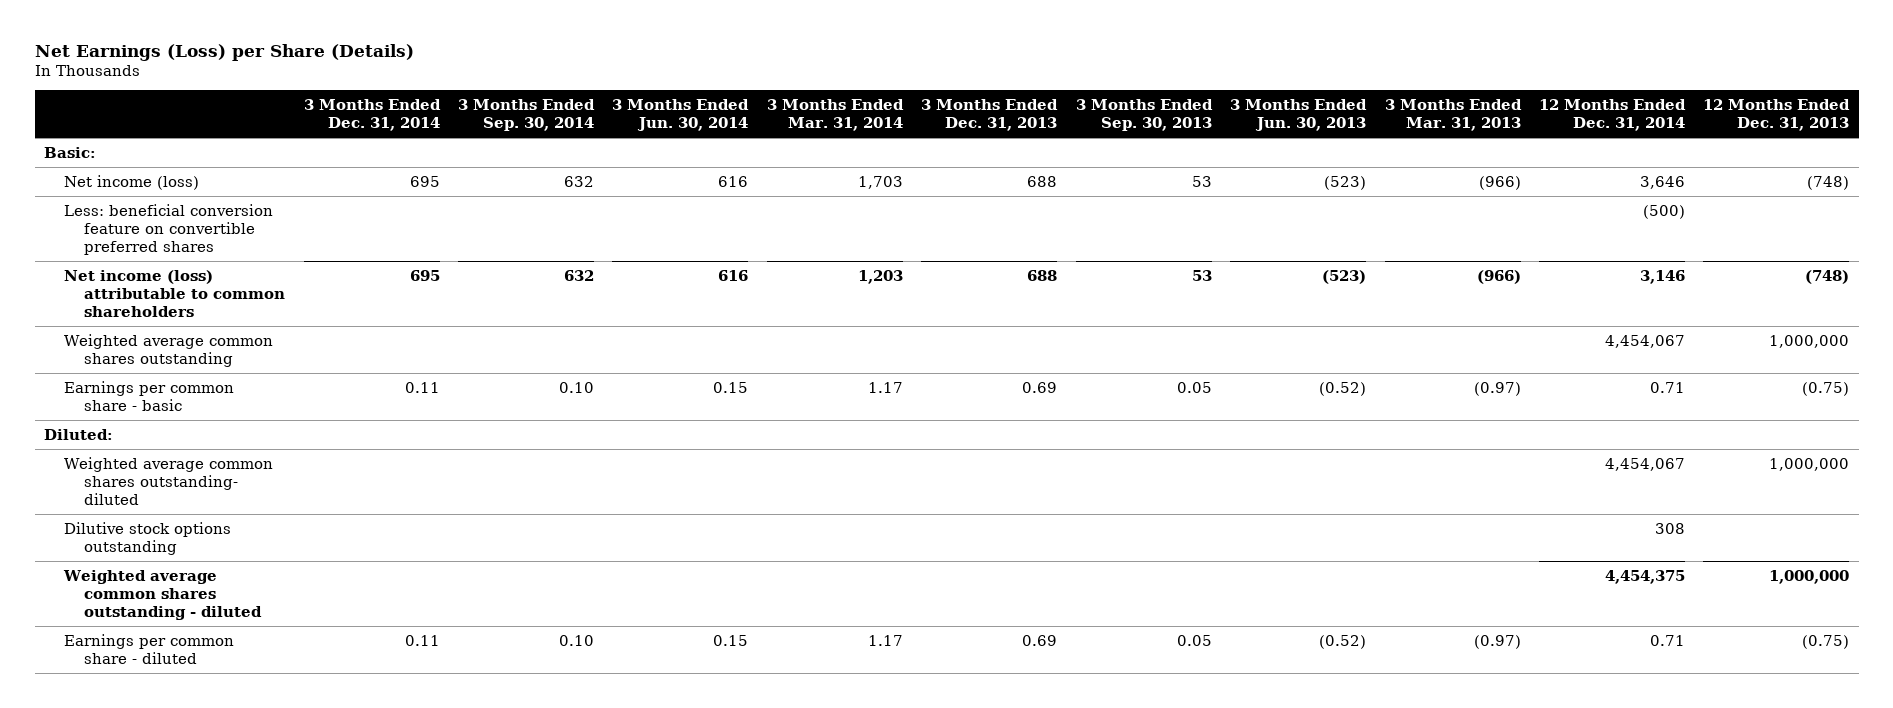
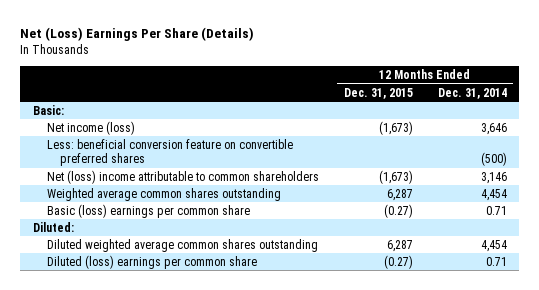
[34,43,414,61] Net Earnings (Loss) per Share (Details) -> [20,27,255,42] Net (Loss) Earnings Per Share (Details)
[303,98,441,131] 3 Months Ended Dec. 31, 2014 -> none
[457,98,595,131] 3 Months Ended Sep. 30, 2014 -> none
[612,98,750,131] 3 Months Ended Jun. 30, 2014 -> none
[766,98,904,131] 3 Months Ended Mar. 31, 2014 -> none
[921,98,1059,131] 3 Months Ended Dec. 31, 2013 -> none
[1075,98,1213,131] 3 Months Ended Sep. 30, 2013 -> none
[1230,98,1368,131] 3 Months Ended Jun. 30, 2013 -> none
[1384,98,1522,131] 3 Months Ended Mar. 31, 2013 -> none
[1703,98,1851,131] 12 Months Ended Dec. 31, 2013 -> none
none -> [343,87,413,99] Dec. 31, 2015
[63,269,286,317] Net income (loss) attributable to common shareholders -> [46,169,319,184] Net (loss) income attributable to common shareholders
[1605,334,1686,348] 4,454,067 -> [480,188,507,201] 4,454
[63,380,234,411] Earnings per common share - basic -> [46,203,250,218] Basic (loss) earnings per common share
[63,456,273,505] Weighted average common shares outstanding- diluted -> none
[63,521,231,555] Dilutive stock options outstanding -> none
[62,569,263,620] Weighted average common shares outstanding - diluted -> [46,238,318,252] Diluted weighted average common shares outstanding
[1605,569,1686,584] 4,454,375 -> [480,239,507,252] 4,454
[63,633,234,664] Earnings per common share - diluted -> [46,254,257,269] Diluted (loss) earnings per common share

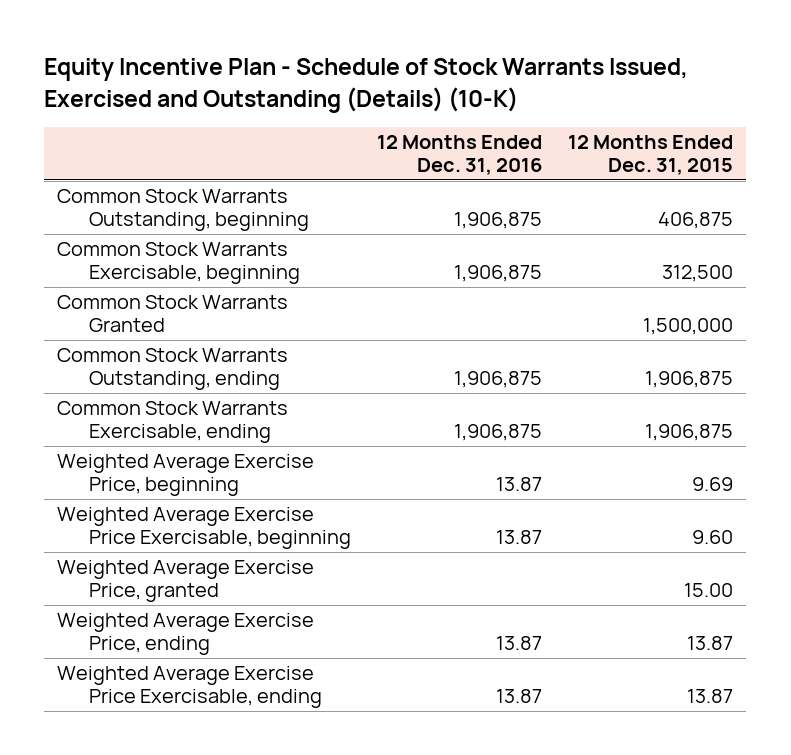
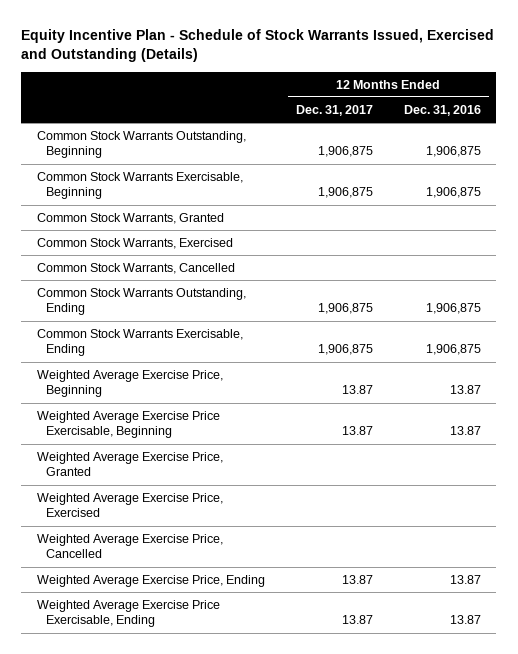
[44,58,689,113] Equity Incentive Plan - Schedule of Stock Warrants Issued, Exercised and Outstanding (Details) (10-K) -> [21,29,495,63] Equity Incentive Plan - Schedule of Stock Warrants Issued, Exercised and Outstanding (Details)
[568,134,734,176] 12 Months Ended Dec. 31, 2015 -> none
none -> [295,104,373,116] Dec. 31, 2017
[57,188,310,232] Common Stock Warrants Outstanding, beginning -> [36,130,246,159] Common Stock Warrants Outstanding, Beginning
[57,241,301,285] Common Stock Warrants Exercisable, beginning -> [36,171,243,200] Common Stock Warrants Exercisable, Beginning
[57,294,289,333] Common Stock Warrants Granted -> [36,212,224,224] Common Stock Warrants, Granted
none -> [36,237,233,249] Common Stock Warrants, Exercised
none -> [36,262,235,274] Common Stock Warrants, Cancelled
[57,347,289,391] Common Stock Warrants Outstanding, ending -> [36,287,246,316] Common Stock Warrants Outstanding, Ending
[57,400,289,444] Common Stock Warrants Exercisable, ending -> [36,328,243,357] Common Stock Warrants Exercisable, Ending
[57,453,315,497] Weighted Average Exercise Price, beginning -> [36,369,223,398] Weighted Average Exercise Price, Beginning
[57,506,352,550] Weighted Average Exercise Price Exercisable, beginning -> [36,410,220,439] Weighted Average Exercise Price Exercisable, Beginning
[57,559,315,603] Weighted Average Exercise Price, granted -> [36,451,223,477] Weighted Average Exercise Price, Granted
none -> [36,492,223,518] Weighted Average Exercise Price, Exercised
none -> [36,533,223,559] Weighted Average Exercise Price, Cancelled
[57,612,315,656] Weighted Average Exercise Price, ending -> [36,574,265,587] Weighted Average Exercise Price, Ending
[57,665,323,709] Weighted Average Exercise Price Exercisable, ending -> [36,599,220,628] Weighted Average Exercise Price Exercisable, Ending

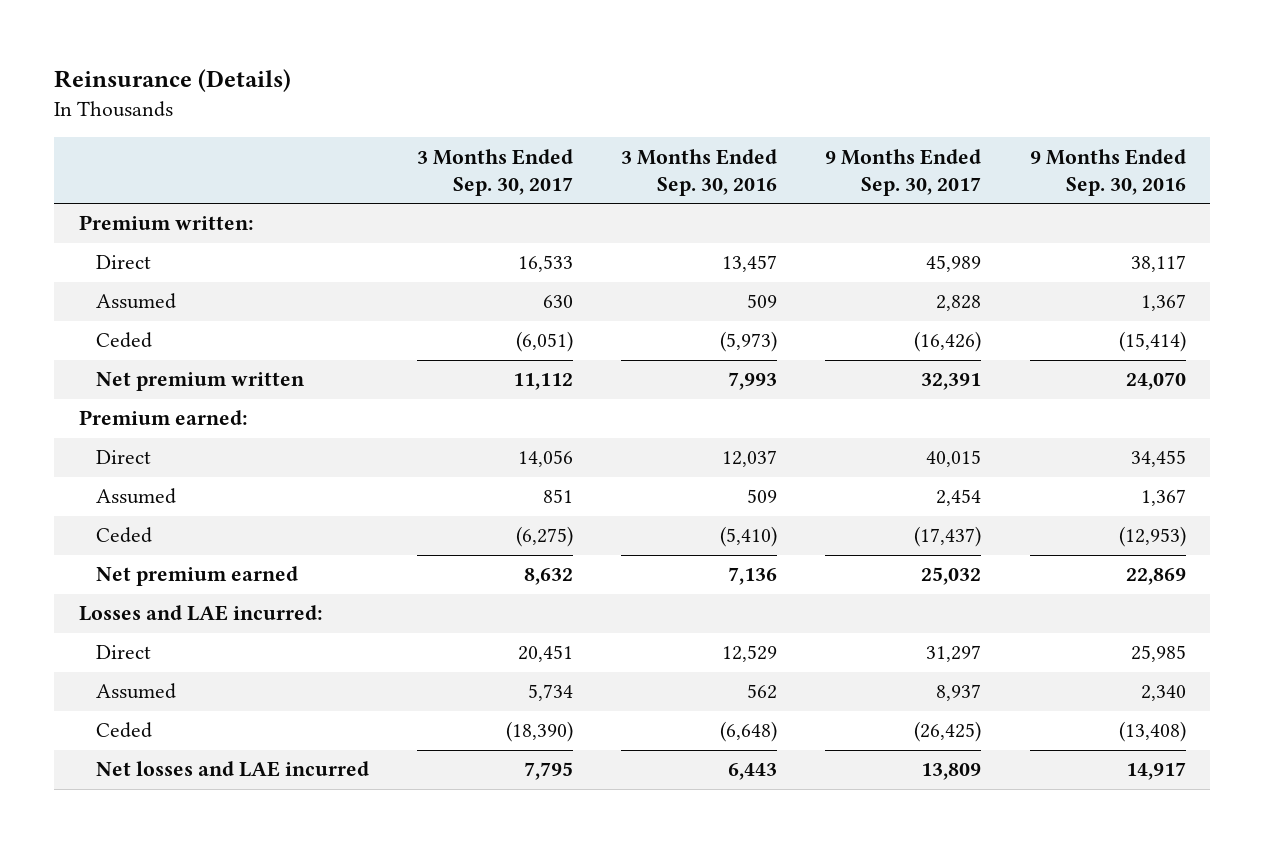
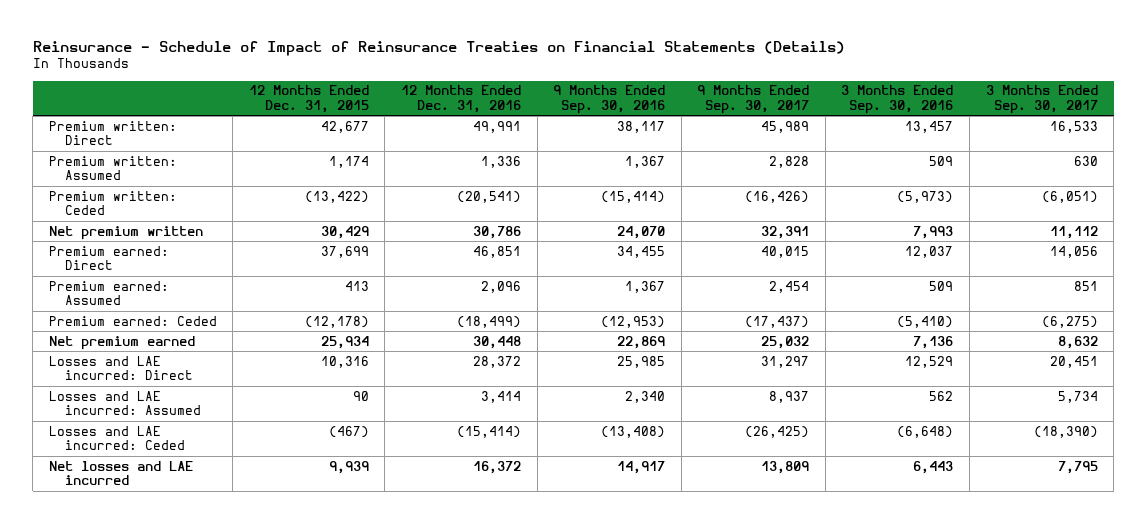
[54,69,292,93] Reinsurance (Details) -> [32,40,845,56] Reinsurance - Schedule of Impact of Reinsurance Treaties on Financial Statements (Details)
none -> [248,85,369,113] 12 Months Ended Dec. 31, 2015
none -> [400,85,521,113] 12 Months Ended Dec. 31, 2016
[78,215,254,231] Premium written: -> none
[95,255,151,270] Direct -> [48,120,177,146] Premium written: Direct
[95,293,176,310] Assumed -> [48,155,177,181] Premium written: Assumed
[95,332,152,349] Ceded -> [48,190,177,216] Premium written: Ceded
[78,410,248,426] Premium earned: -> none
[95,450,151,465] Direct -> [48,245,169,271] Premium earned: Direct
[95,488,176,505] Assumed -> [48,280,169,306] Premium earned: Assumed
[95,527,152,544] Ceded -> [48,315,217,326] Premium earned: Ceded
[78,605,323,622] Losses and LAE incurred: -> none
[95,645,151,660] Direct -> [48,355,193,381] Losses and LAE incurred: Direct
[95,683,176,700] Assumed -> [48,390,201,416] Losses and LAE incurred: Assumed
[95,722,152,739] Ceded -> [48,425,185,451] Losses and LAE incurred: Ceded

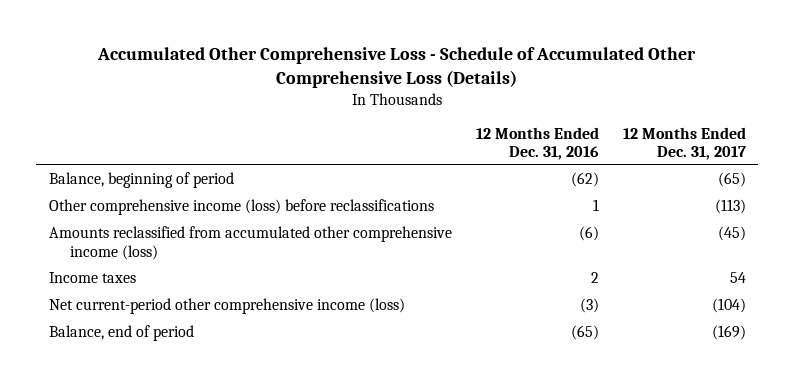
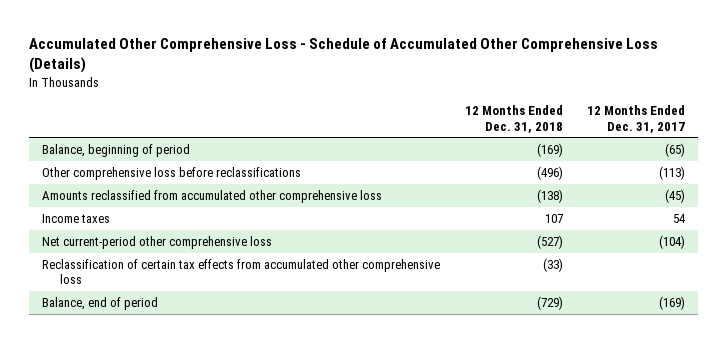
[475,126,599,160] 12 Months Ended Dec. 31, 2016 -> none
none -> [464,105,563,133] 12 Months Ended Dec. 31, 2018
[48,199,434,216] Other comprehensive income (loss) before reclassifications -> [41,166,301,180] Other comprehensive loss before reclassifications
[48,226,452,260] Amounts reclassified from accumulated other comprehensive income (loss) -> [41,189,382,203] Amounts reclassified from accumulated other comprehensive loss
[48,298,405,315] Net current-period other comprehensive income (loss) -> [41,235,272,249] Net current-period other comprehensive loss
none -> [41,258,440,285] Reclassification of certain tax effects from accumulated other comprehensive loss

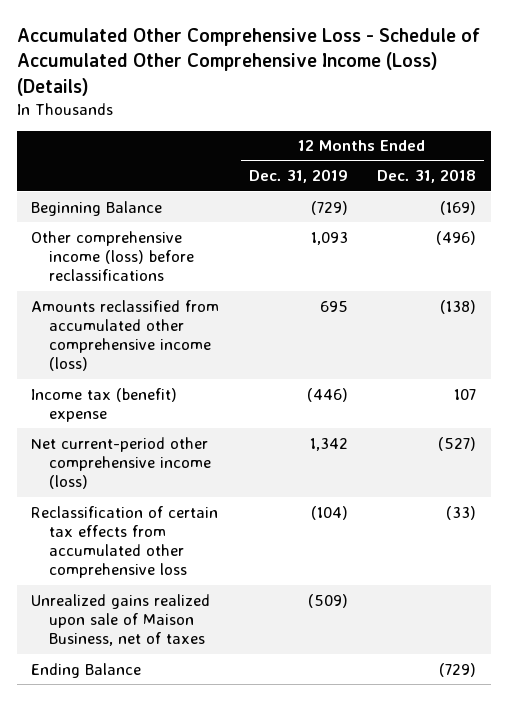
[29,38,659,74] Accumulated Other Comprehensive Loss - Schedule of Accumulated Other Comprehensive Loss (Details) -> [16,27,480,96] Accumulated Other Comprehensive Loss - Schedule of Accumulated Other Comprehensive Income (Loss) (Details)
[587,105,686,133] 12 Months Ended Dec. 31, 2017 -> none
none -> [248,169,348,184] Dec. 31, 2019
[41,143,190,157] Balance, beginning of period -> [31,200,163,216] Beginning Balance
[41,166,301,180] Other comprehensive loss before reclassifications -> [31,230,195,282] Other comprehensive income (loss) before reclassifications
[41,189,382,203] Amounts reclassified from accumulated other comprehensive loss -> [31,299,220,372] Amounts reclassified from accumulated other comprehensive income (loss)
[41,213,110,223] Income taxes -> [31,387,178,422] Income tax (benefit) expense
[41,235,272,249] Net current-period other comprehensive loss -> [31,436,212,490] Net current-period other comprehensive income (loss)
none -> [31,593,211,647] Unrealized gains realized upon sale of Maison Business, net of taxes
[41,296,158,310] Balance, end of period -> [31,662,142,678] Ending Balance

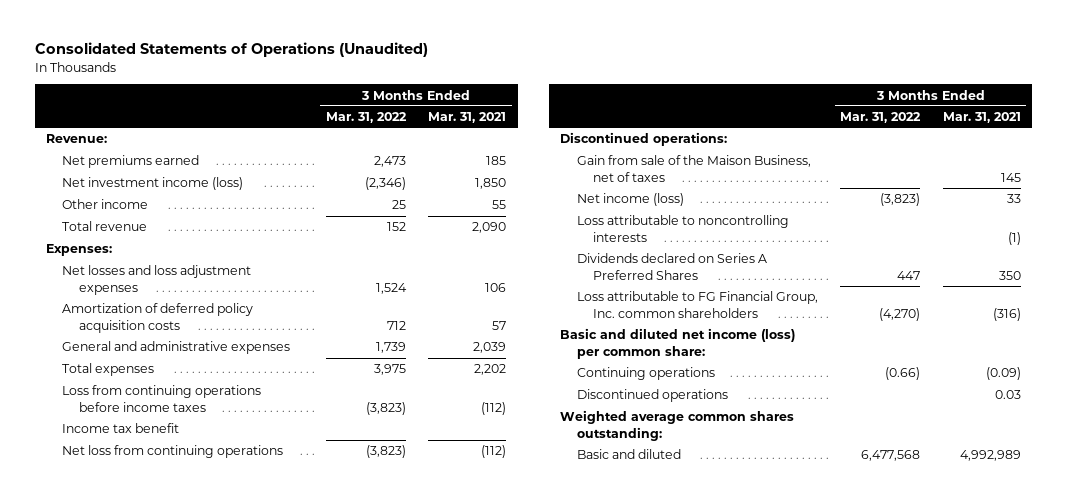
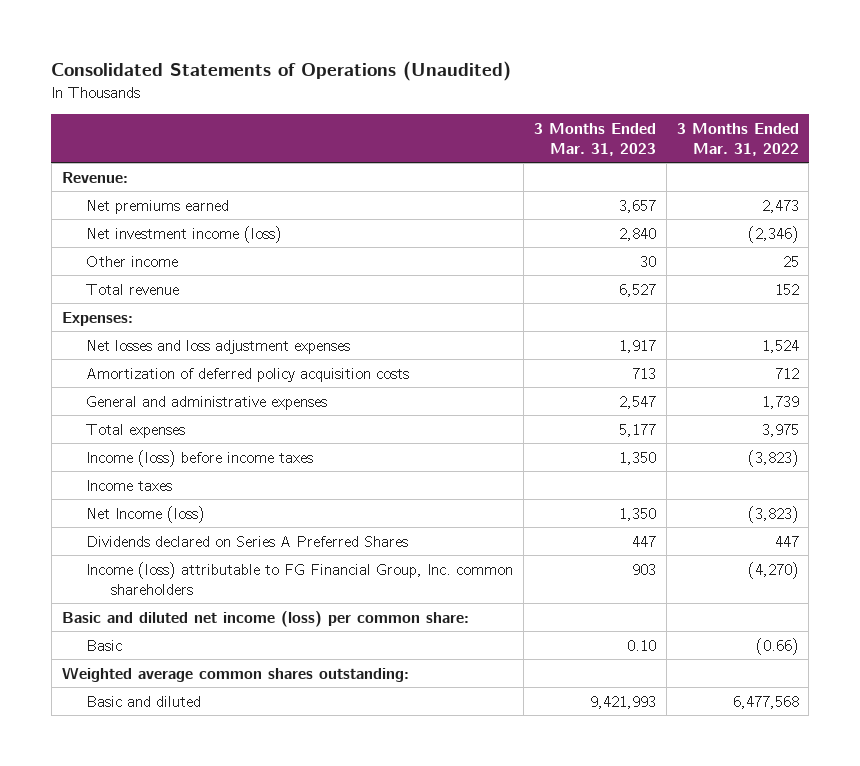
[428,112,507,124] Mar. 31, 2021 -> none
none -> [533,122,656,157] 3 Months Ended Mar. 31, 2023
[62,445,284,459] Net loss from continuing operations -> none
[560,132,728,147] Discontinued operations: -> none
[576,155,811,182] Gain from sale of the Maison Business, net of taxes -> none
[576,215,789,242] Loss attributable to noncontrolling interests -> none
[62,385,262,412] Loss from continuing operations before income taxes -> [86,449,314,467] Income (loss) before income taxes
[62,423,180,434] Income tax benefit -> [86,479,173,491] Income taxes
[576,193,684,207] Net income (loss) -> [86,505,206,523] Net Income (loss)
[576,291,818,318] Loss attributable to FG Financial Group, Inc. common shareholders -> [86,561,514,595] Income (loss) attributable to FG Financial Group, Inc. common shareholders
[576,389,728,403] Discontinued operations -> none
[576,367,715,381] Continuing operations -> [86,639,123,651] Basic

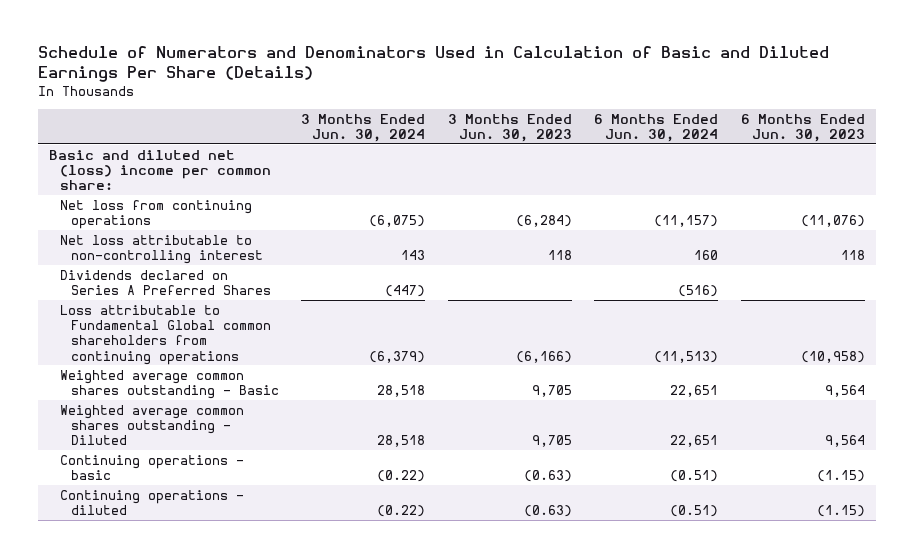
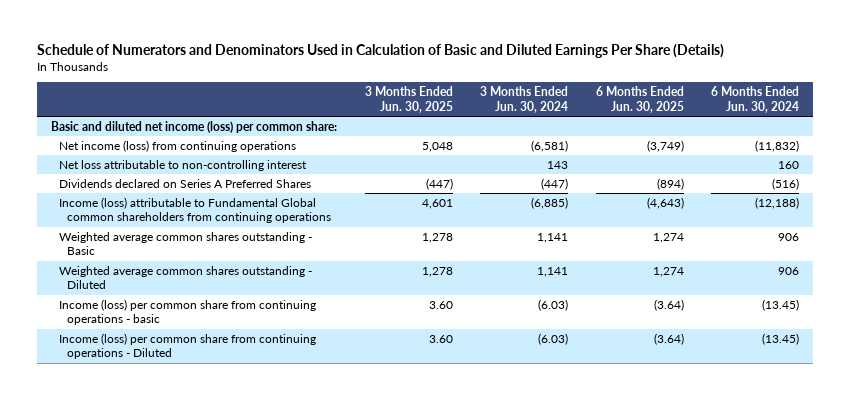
[447,113,572,143] 3 Months Ended Jun. 30, 2023 -> none
[740,113,865,143] 6 Months Ended Jun. 30, 2023 -> none
none -> [364,86,453,113] 3 Months Ended Jun. 30, 2025
none -> [595,86,684,113] 6 Months Ended Jun. 30, 2025
[48,149,271,191] Basic and diluted net (loss) income per common share: -> [50,120,337,133] Basic and diluted net income (loss) per common share:
[59,199,252,229] Net loss from continuing operations -> [59,139,297,152] Net income (loss) from continuing operations
[369,214,426,227] (6,075) -> [531,139,569,152] (6,581)
[654,214,719,227] (11,157) -> [755,139,800,152] (11,832)
[59,304,271,365] Loss attributable to Fundamental Global common shareholders from continuing operations -> [59,196,332,224] Income (loss) attributable to Fundamental Global common shareholders from continuing operations
[369,350,426,363] (6,379) -> [531,196,569,209] (6,885)
[654,350,719,363] (11,513) -> [755,196,800,209] (12,188)
[377,384,426,397] 28,518 -> [537,232,569,243] 1,141
[670,384,719,397] 22,651 -> [778,232,800,241] 906
[377,435,426,448] 28,518 -> [537,266,569,277] 1,141
[670,435,719,448] 22,651 -> [778,266,800,275] 906
[59,454,244,480] Continuing operations - basic -> [59,298,317,326] Income (loss) per common share from continuing operations - basic
[377,469,426,482] (0.22) -> [538,298,569,311] (6.03)
[670,469,719,482] (0.51) -> [762,298,800,311] (13.45)
[59,489,244,515] Continuing operations - diluted -> [59,332,317,360] Income (loss) per common share from continuing operations - Diluted
[377,504,426,517] (0.22) -> [538,332,569,345] (6.03)
[670,504,719,517] (0.51) -> [762,332,800,345] (13.45)

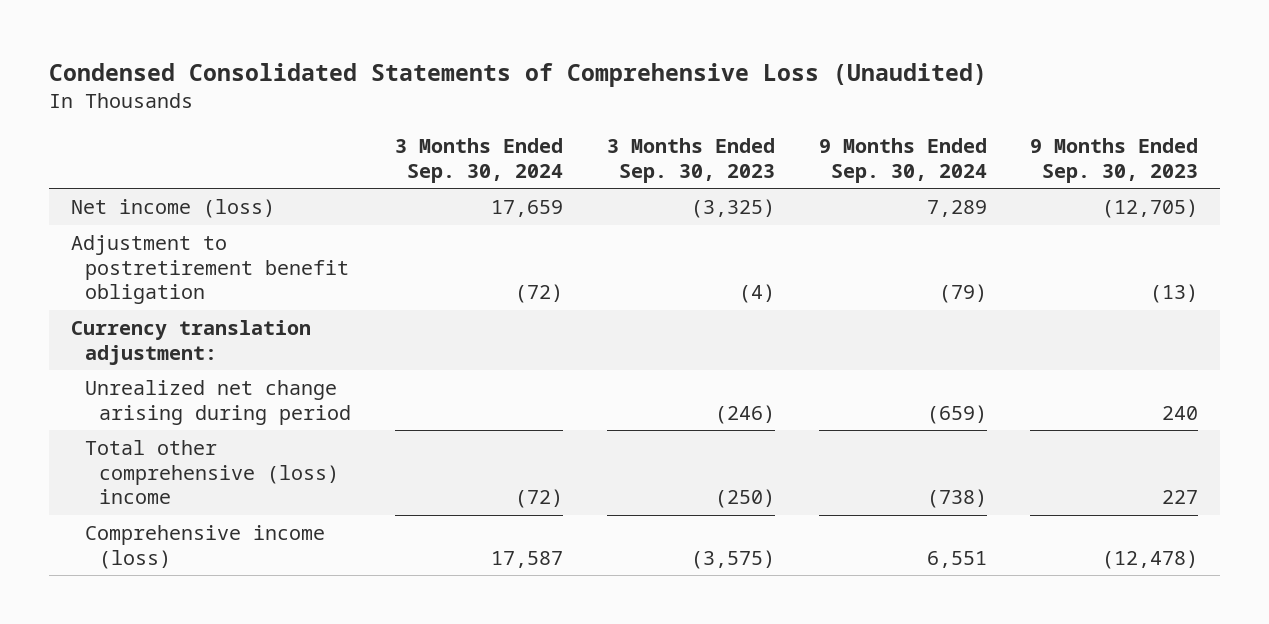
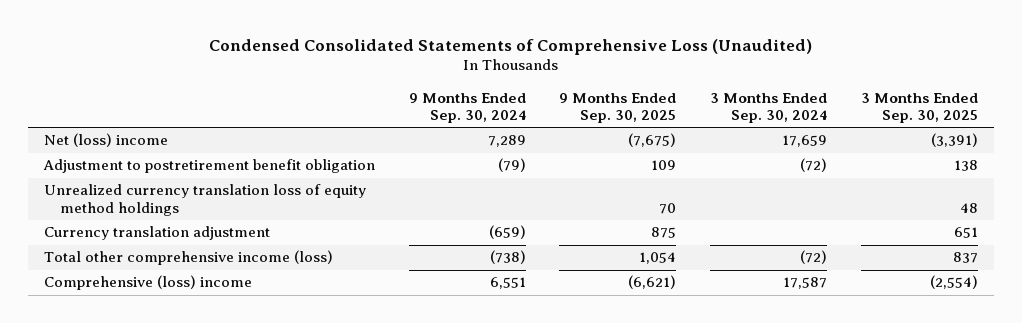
[606,138,775,183] 3 Months Ended Sep. 30, 2023 -> none
[1030,138,1199,183] 9 Months Ended Sep. 30, 2023 -> none
none -> [559,92,677,123] 9 Months Ended Sep. 30, 2025
none -> [860,92,978,123] 3 Months Ended Sep. 30, 2025
[71,199,276,219] Net income (loss) -> [44,133,169,148] Net (loss) income
[71,320,312,365] Currency translation adjustment: -> none
none -> [44,184,367,216] Unrealized currency translation loss of equity method holdings
[85,380,352,425] Unrealized net change arising during period -> [44,226,271,241] Currency translation adjustment
[85,440,340,504] Total other comprehensive (loss) income -> [44,250,334,266] Total other comprehensive income (loss)
[85,525,326,569] Comprehensive income (loss) -> [44,275,253,291] Comprehensive (loss) income

